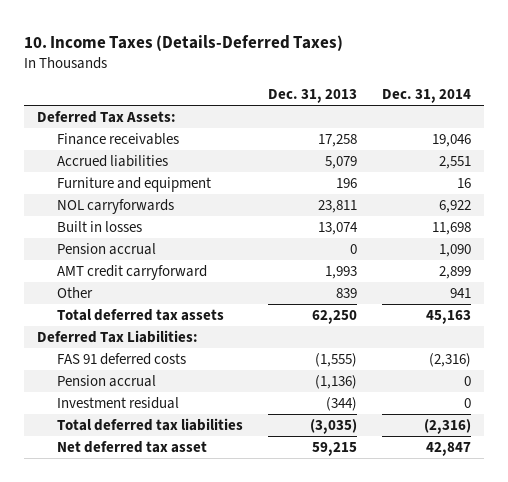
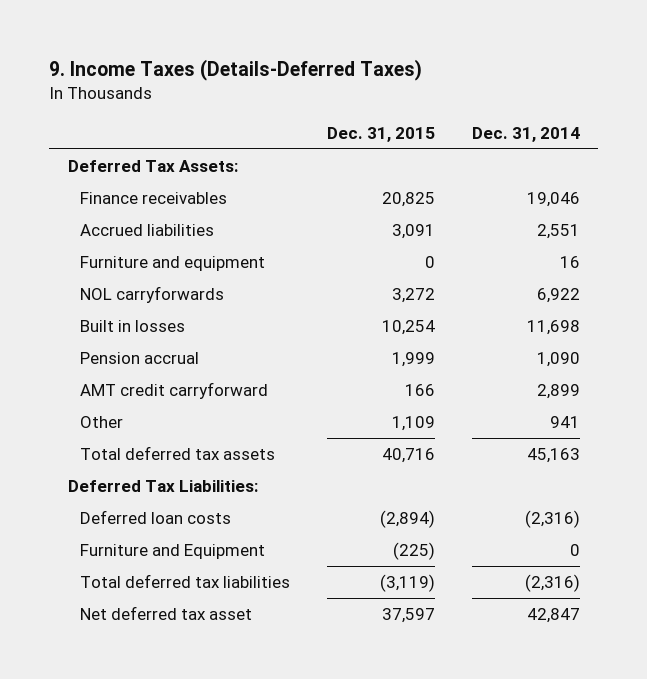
[24,34,344,51] 10. Income Taxes (Details-Deferred Taxes) -> [49,59,423,82] 9. Income Taxes (Details-Deferred Taxes)
[268,88,358,103] Dec. 31, 2013 -> none
none -> [326,126,435,142] Dec. 31, 2015
[57,375,157,388] Pension accrual -> none
[57,397,180,410] Investment residual -> none
[57,353,187,366] FAS 91 deferred costs -> [79,510,231,525] Deferred loan costs
none -> [79,544,265,560] Furniture and Equipment

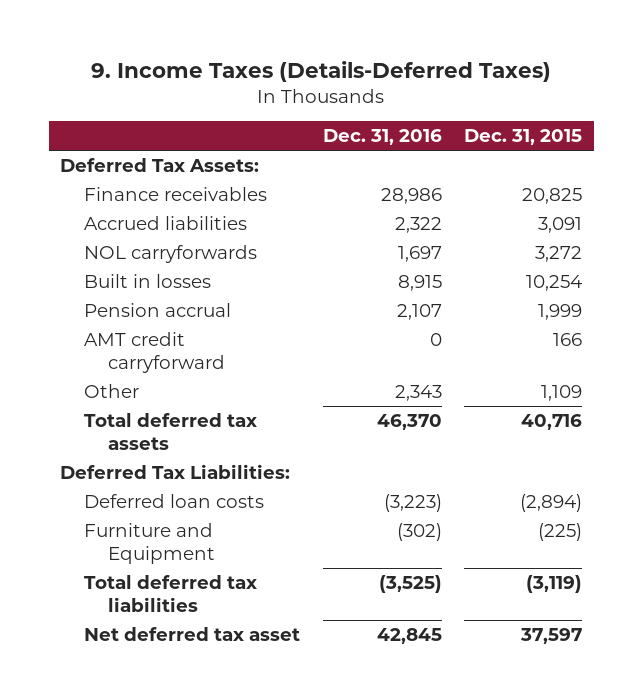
[471,126,580,142] Dec. 31, 2014 -> none
none -> [322,129,442,146] Dec. 31, 2016
[79,256,265,272] Furniture and equipment -> none

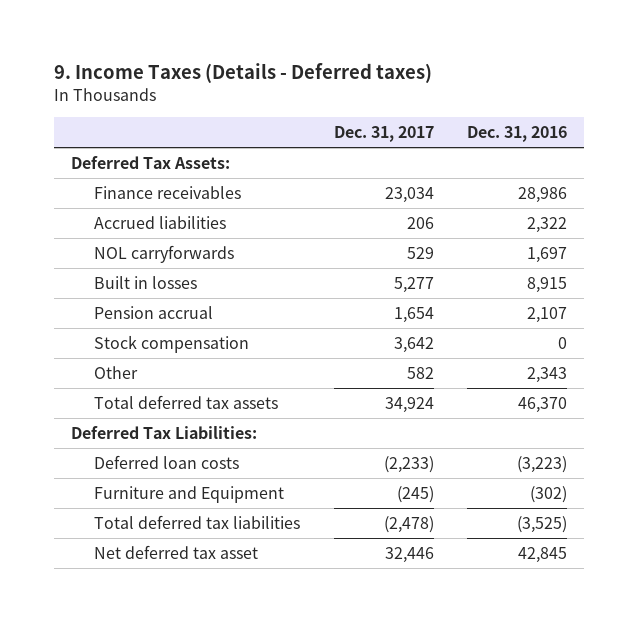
[91,60,552,82] 9. Income Taxes (Details-Deferred Taxes) -> [54,63,433,84] 9. Income Taxes (Details - Deferred taxes)
[464,129,583,146] Dec. 31, 2015 -> none
none -> [333,126,434,143] Dec. 31, 2017
[83,331,225,373] AMT credit carryforward -> [94,334,250,353] Stock compensation

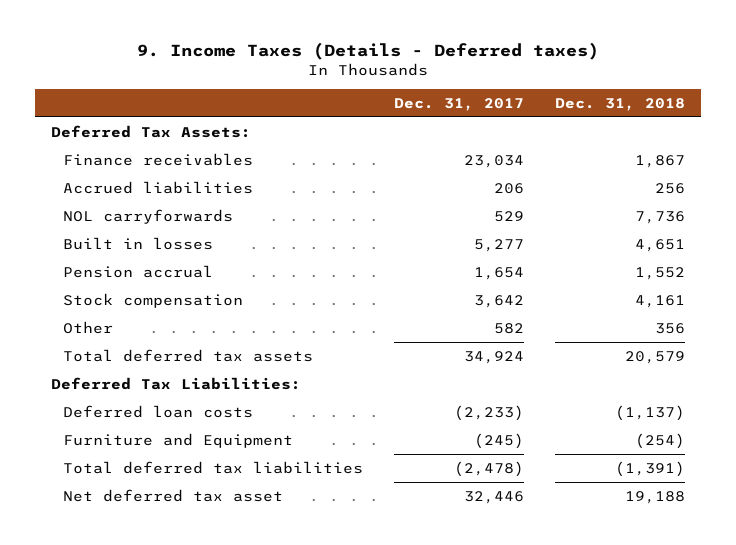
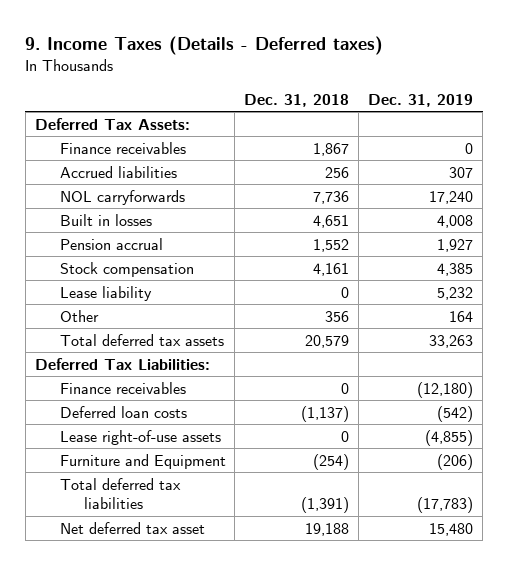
[394,97,525,111] Dec. 31, 2017 -> none
none -> [368,93,474,107] Dec. 31, 2019
none -> [59,285,152,301] Lease liability
none -> [59,381,186,394] Finance receivables
none -> [59,429,221,445] Lease right-of-use assets

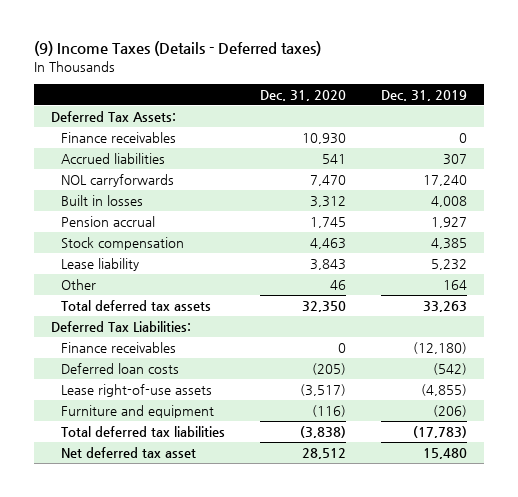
[25,35,384,55] 9. Income Taxes (Details - Deferred taxes) -> [33,41,321,57] (9) Income Taxes (Details - Deferred taxes)
[244,93,350,107] Dec. 31, 2018 -> none
none -> [259,89,346,101] Dec. 31, 2020
[59,453,226,469] Furniture and Equipment -> [60,404,214,418] Furniture and equipment

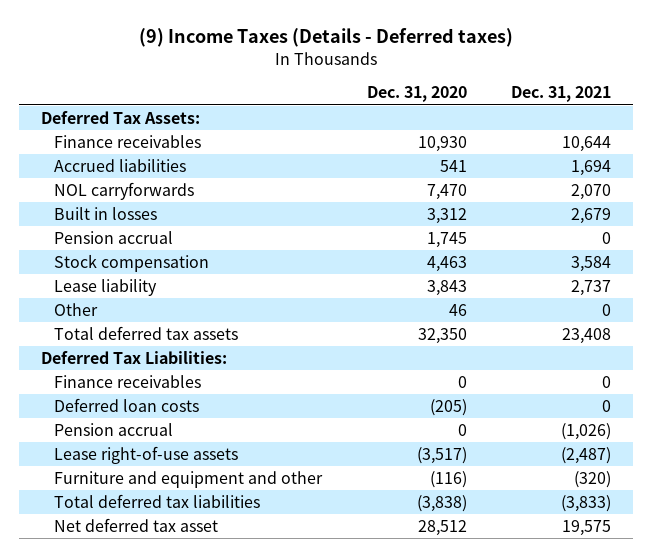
[380,89,467,101] Dec. 31, 2019 -> none
none -> [511,86,612,103] Dec. 31, 2021
none -> [54,422,174,436] Pension accrual
[60,404,214,418] Furniture and equipment -> [54,470,324,488] Furniture and equipment and other

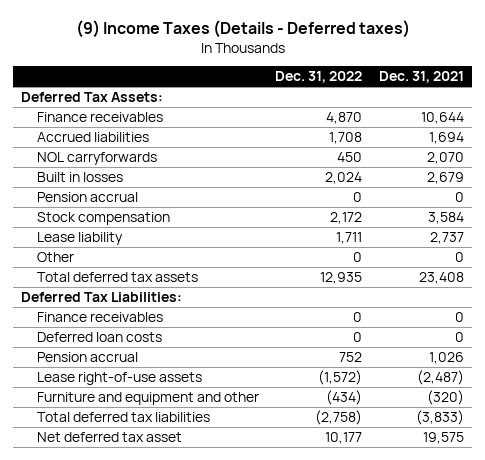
[366,86,467,103] Dec. 31, 2020 -> none
none -> [275,71,363,84] Dec. 31, 2022
[561,422,612,440] (1,026) -> [429,352,465,365] 1,026

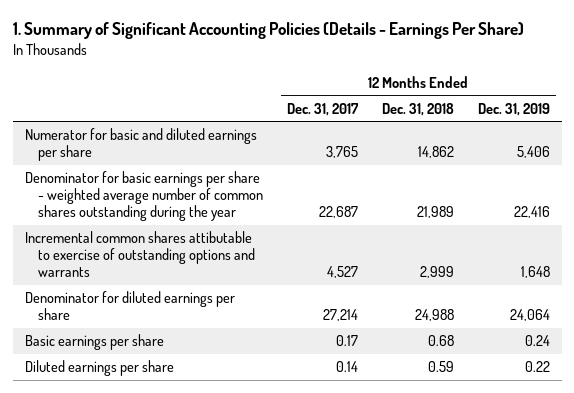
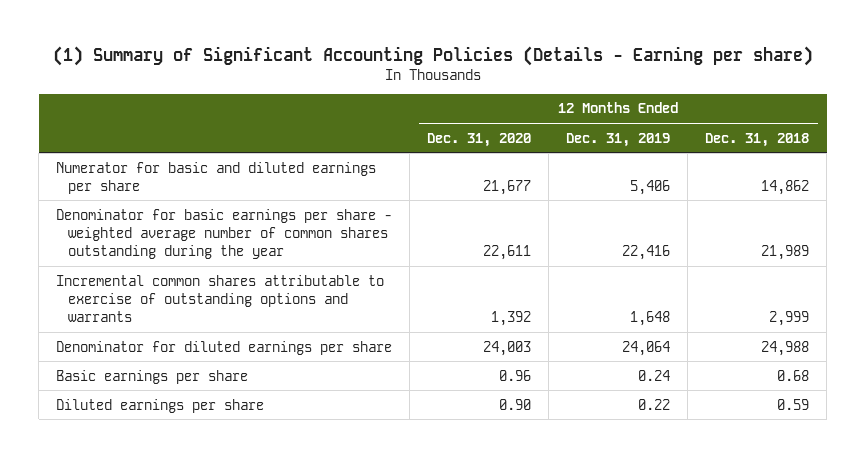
[12,22,524,40] 1. Summary of Significant Accounting Policies (Details - Earnings Per Share) -> [52,45,813,66] (1) Summary of Significant Accounting Policies (Details - Earning per share)
[287,102,360,116] Dec. 31, 2017 -> none
none -> [427,132,532,147] Dec. 31, 2020
[24,231,256,278] Incremental common shares attibutable to exercise of outstanding options and warrants -> [56,274,385,322] Incremental common shares attributable to exercise of outstanding options and warrants

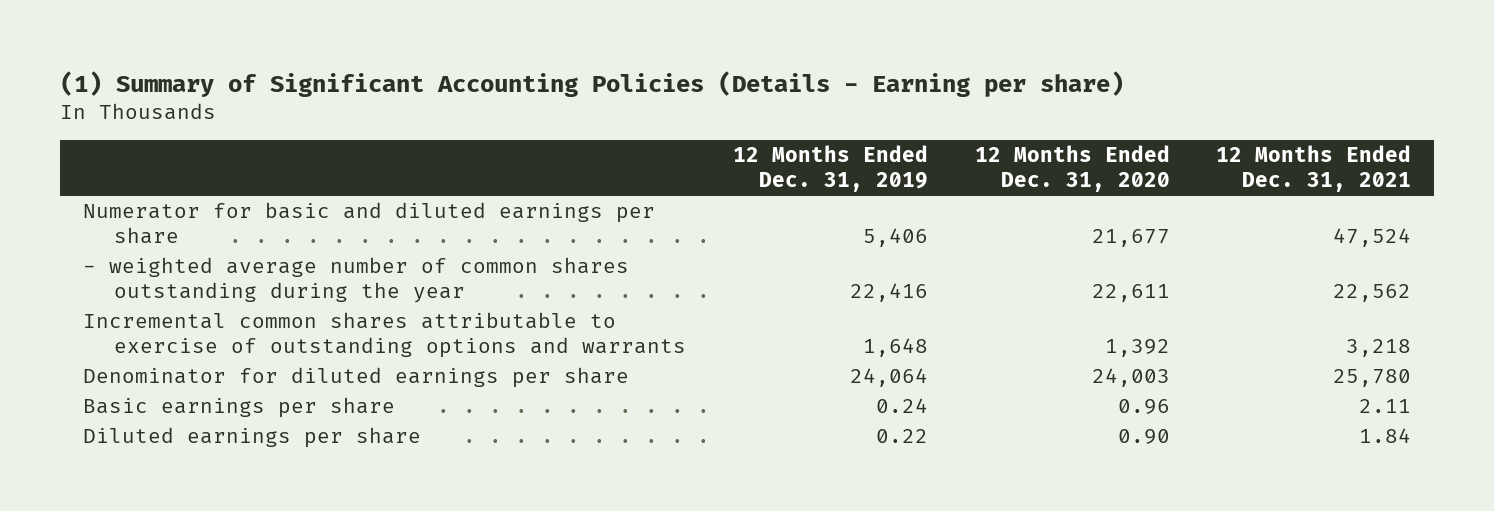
[705,132,810,147] Dec. 31, 2018 -> none
none -> [1216,145,1412,193] 12 Months Ended Dec. 31, 2021
[56,208,393,259] Denominator for basic earnings per share - weighted average number of common shares outstanding during the year -> [82,257,629,304] - weighted average number of common shares outstanding during the year

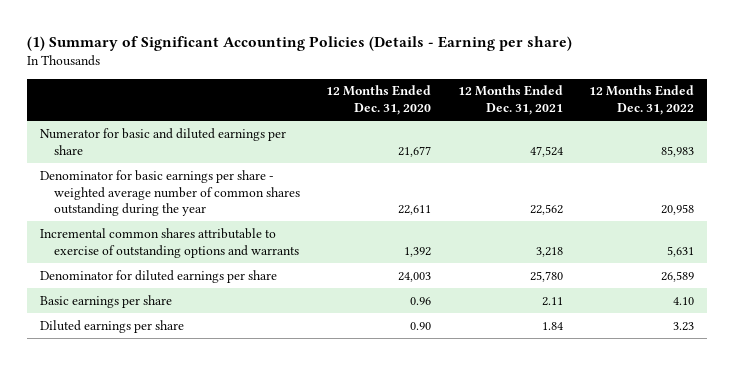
[732,145,928,193] 12 Months Ended Dec. 31, 2019 -> none
none -> [589,85,695,116] 12 Months Ended Dec. 31, 2022
[82,257,629,304] - weighted average number of common shares outstanding during the year -> [40,169,300,217] Denominator for basic earnings per share - weighted average number of common shares outstanding during the year

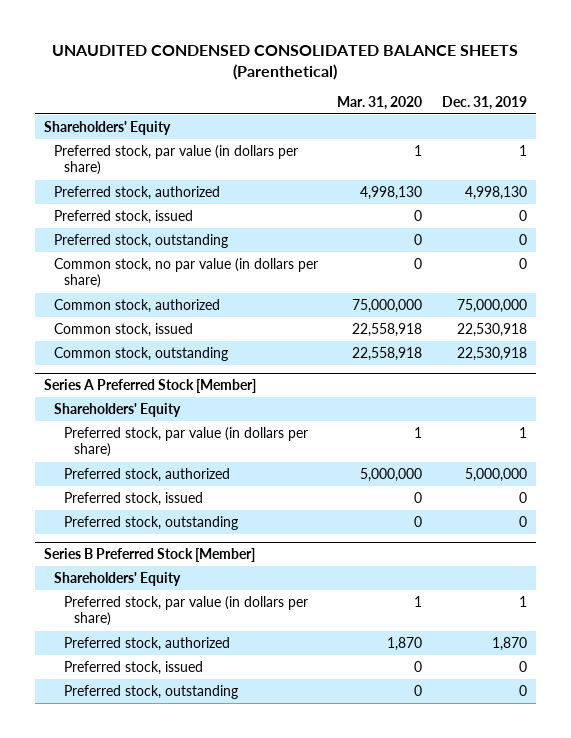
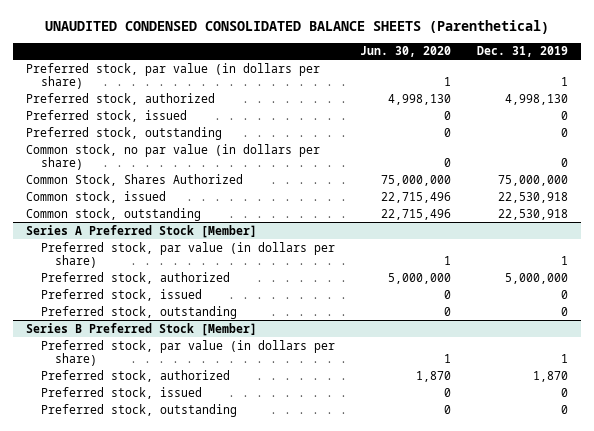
[337,95,423,110] Mar. 31, 2020 -> none
none -> [360,46,452,58] Jun. 30, 2020
[44,120,172,135] Shareholders' Equity -> none
[54,298,221,313] Common stock, authorized -> [26,173,244,186] Common Stock, Shares Authorized
[54,402,182,417] Shareholders' Equity -> none
[54,571,182,586] Shareholders' Equity -> none

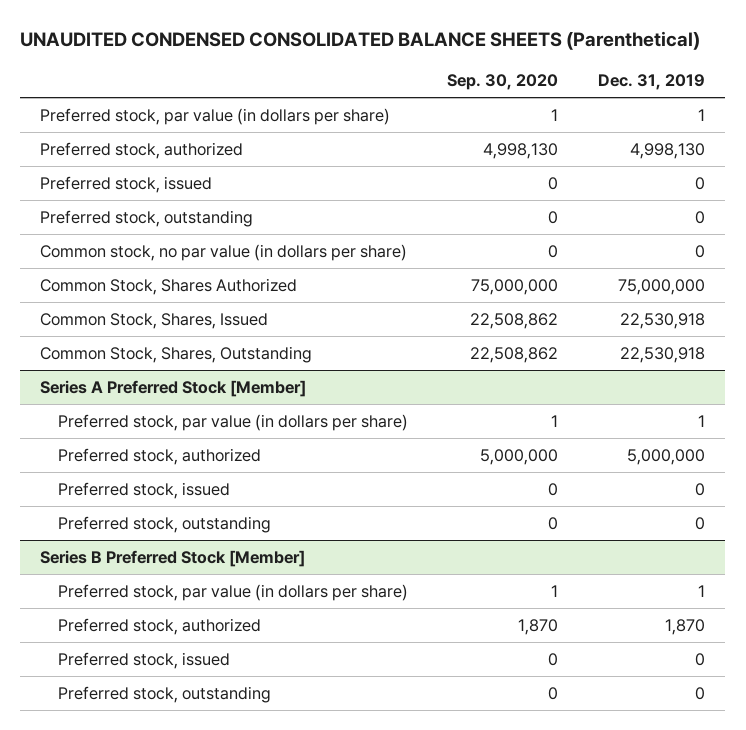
[360,46,452,58] Jun. 30, 2020 -> none
none -> [447,73,559,90] Sep. 30, 2020
[26,190,167,203] Common stock, issued -> [40,313,269,330] Common Stock, Shares, Issued
[26,207,202,221] Common stock, outstanding -> [40,346,313,364] Common Stock, Shares, Outstanding

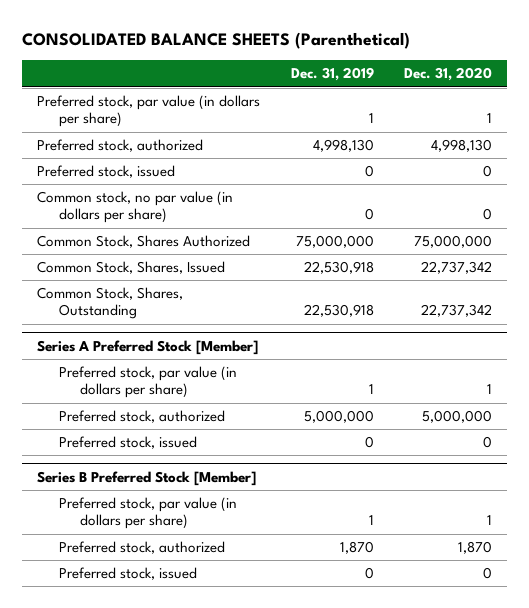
[20,31,701,51] UNAUDITED CONDENSED CONSOLIDATED BALANCE SHEETS (Parenthetical) -> [22,32,411,50] CONSOLIDATED BALANCE SHEETS (Parenthetical)
[447,73,559,90] Sep. 30, 2020 -> none
none -> [404,67,493,82] Dec. 31, 2020
[40,210,254,228] Preferred stock, outstanding -> none
[57,516,271,534] Preferred stock, outstanding -> none
[57,686,271,704] Preferred stock, outstanding -> none

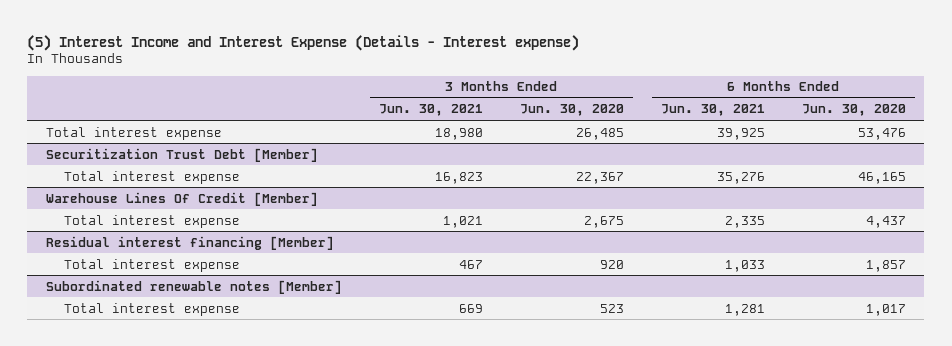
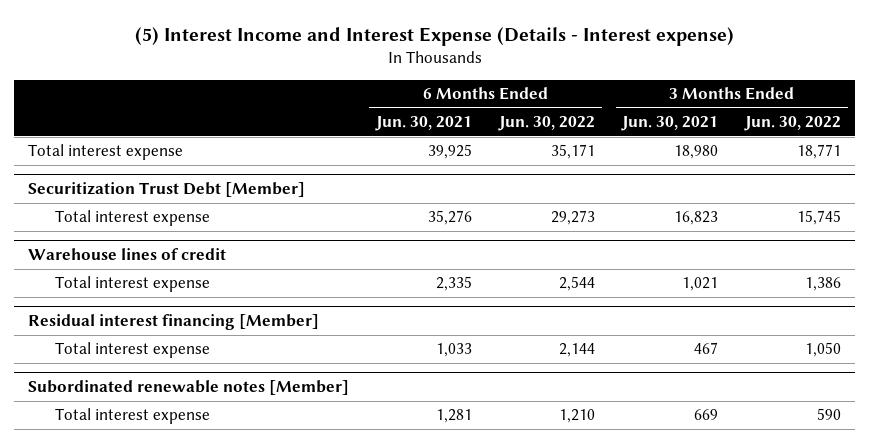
[519,104,624,117] Jun. 30, 2020 -> none
[801,104,906,117] Jun. 30, 2020 -> none
none -> [498,116,596,132] Jun. 30, 2022
none -> [744,116,842,132] Jun. 30, 2022
[45,191,318,206] Warehouse Lines Of Credit [Member] -> [28,248,227,261] Warehouse lines of credit

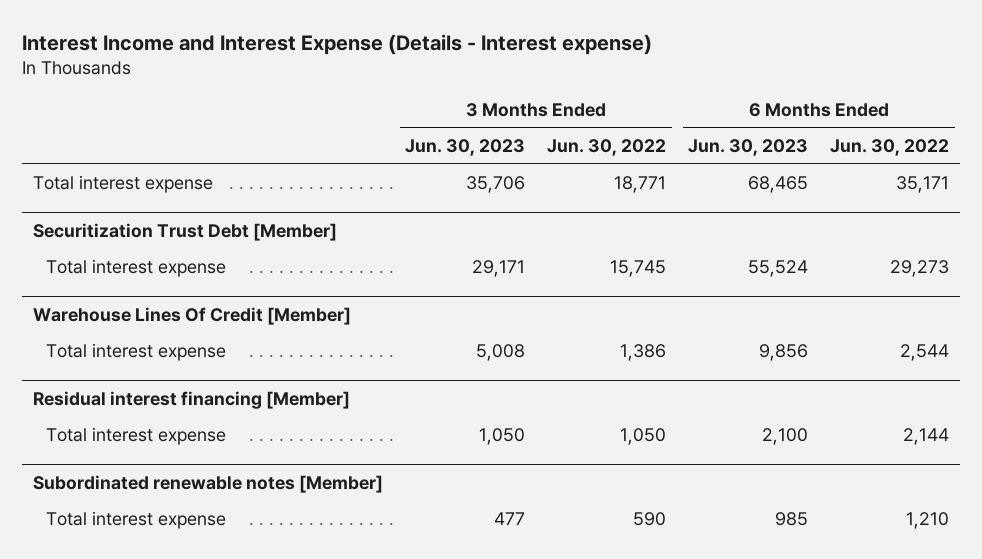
[134,26,734,46] (5) Interest Income and Interest Expense (Details - Interest expense) -> [21,33,652,55] Interest Income and Interest Expense (Details - Interest expense)
[375,116,473,132] Jun. 30, 2021 -> none
[621,116,719,132] Jun. 30, 2021 -> none
none -> [405,139,526,157] Jun. 30, 2023
none -> [688,139,809,157] Jun. 30, 2023
[28,248,227,261] Warehouse lines of credit -> [32,306,351,325] Warehouse Lines Of Credit [Member]

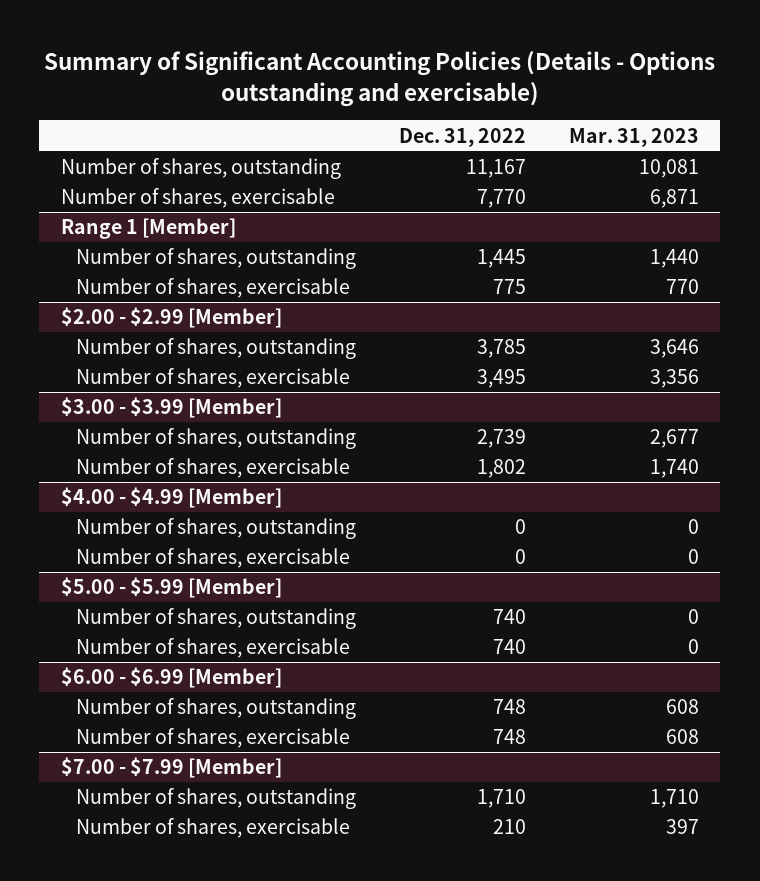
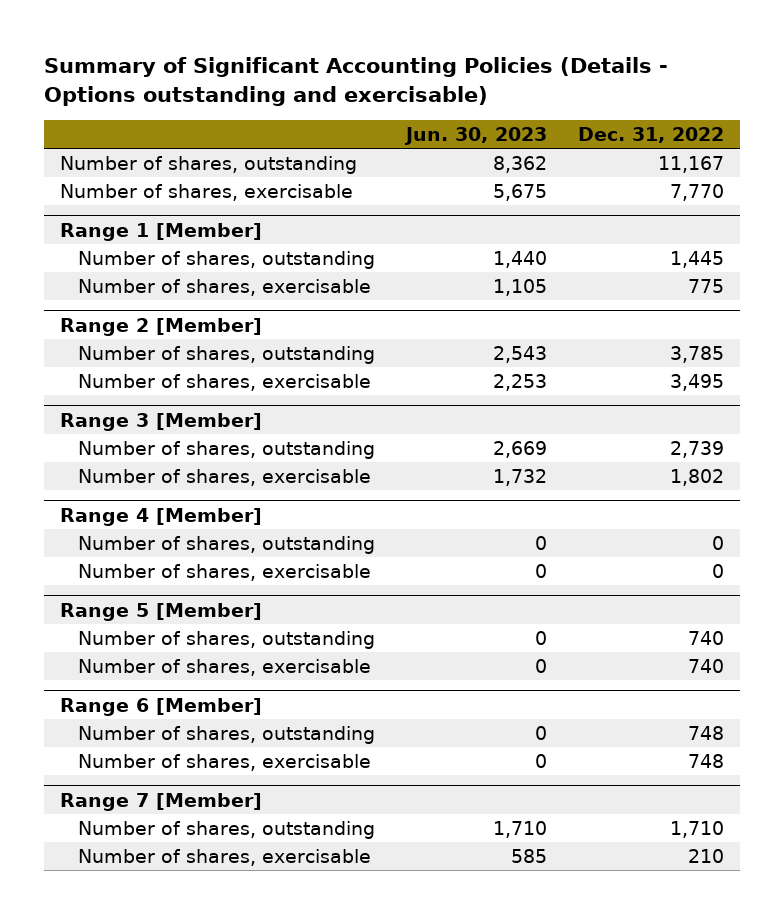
[568,127,699,147] Mar. 31, 2023 -> none
none -> [404,126,548,145] Jun. 30, 2023
[60,307,282,329] $2.00 - $2.99 [Member] -> [59,317,262,336] Range 2 [Member]
[60,397,282,419] $3.00 - $3.99 [Member] -> [59,412,262,431] Range 3 [Member]
[60,487,282,509] $4.00 - $4.99 [Member] -> [59,507,262,526] Range 4 [Member]
[60,577,282,599] $5.00 - $5.99 [Member] -> [59,602,262,621] Range 5 [Member]
[60,667,282,689] $6.00 - $6.99 [Member] -> [59,697,262,716] Range 6 [Member]
[60,757,282,779] $7.00 - $7.99 [Member] -> [59,792,262,811] Range 7 [Member]

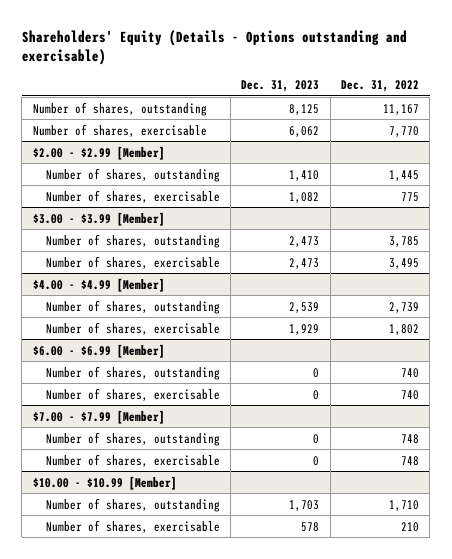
[44,56,669,106] Summary of Significant Accounting Policies (Details - Options outstanding and exercisable) -> [21,29,407,66] Shareholders' Equity (Details - Options outstanding and exercisable)
[404,126,548,145] Jun. 30, 2023 -> none
none -> [241,80,320,93] Dec. 31, 2023
[59,222,262,241] Range 1 [Member] -> [32,145,165,160] $2.00 - $2.99 [Member]
[59,317,262,336] Range 2 [Member] -> [32,211,165,226] $3.00 - $3.99 [Member]
[59,412,262,431] Range 3 [Member] -> [32,277,165,292] $4.00 - $4.99 [Member]
[78,535,376,554] Number of shares, outstanding -> none
[78,563,372,581] Number of shares, exercisable -> none
[59,602,262,621] Range 5 [Member] -> none
[59,507,262,526] Range 4 [Member] -> [32,343,165,358] $6.00 - $6.99 [Member]
[59,697,262,716] Range 6 [Member] -> none
none -> [32,409,165,424] $7.00 - $7.99 [Member]
[59,792,262,811] Range 7 [Member] -> none
none -> [32,475,177,490] $10.00 - $10.99 [Member]

